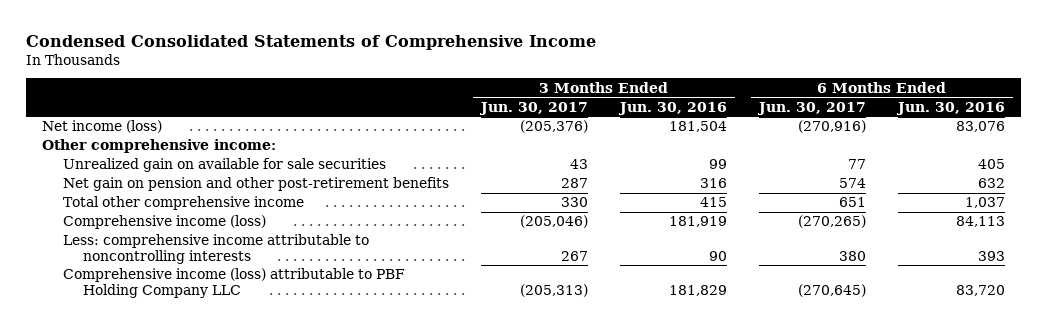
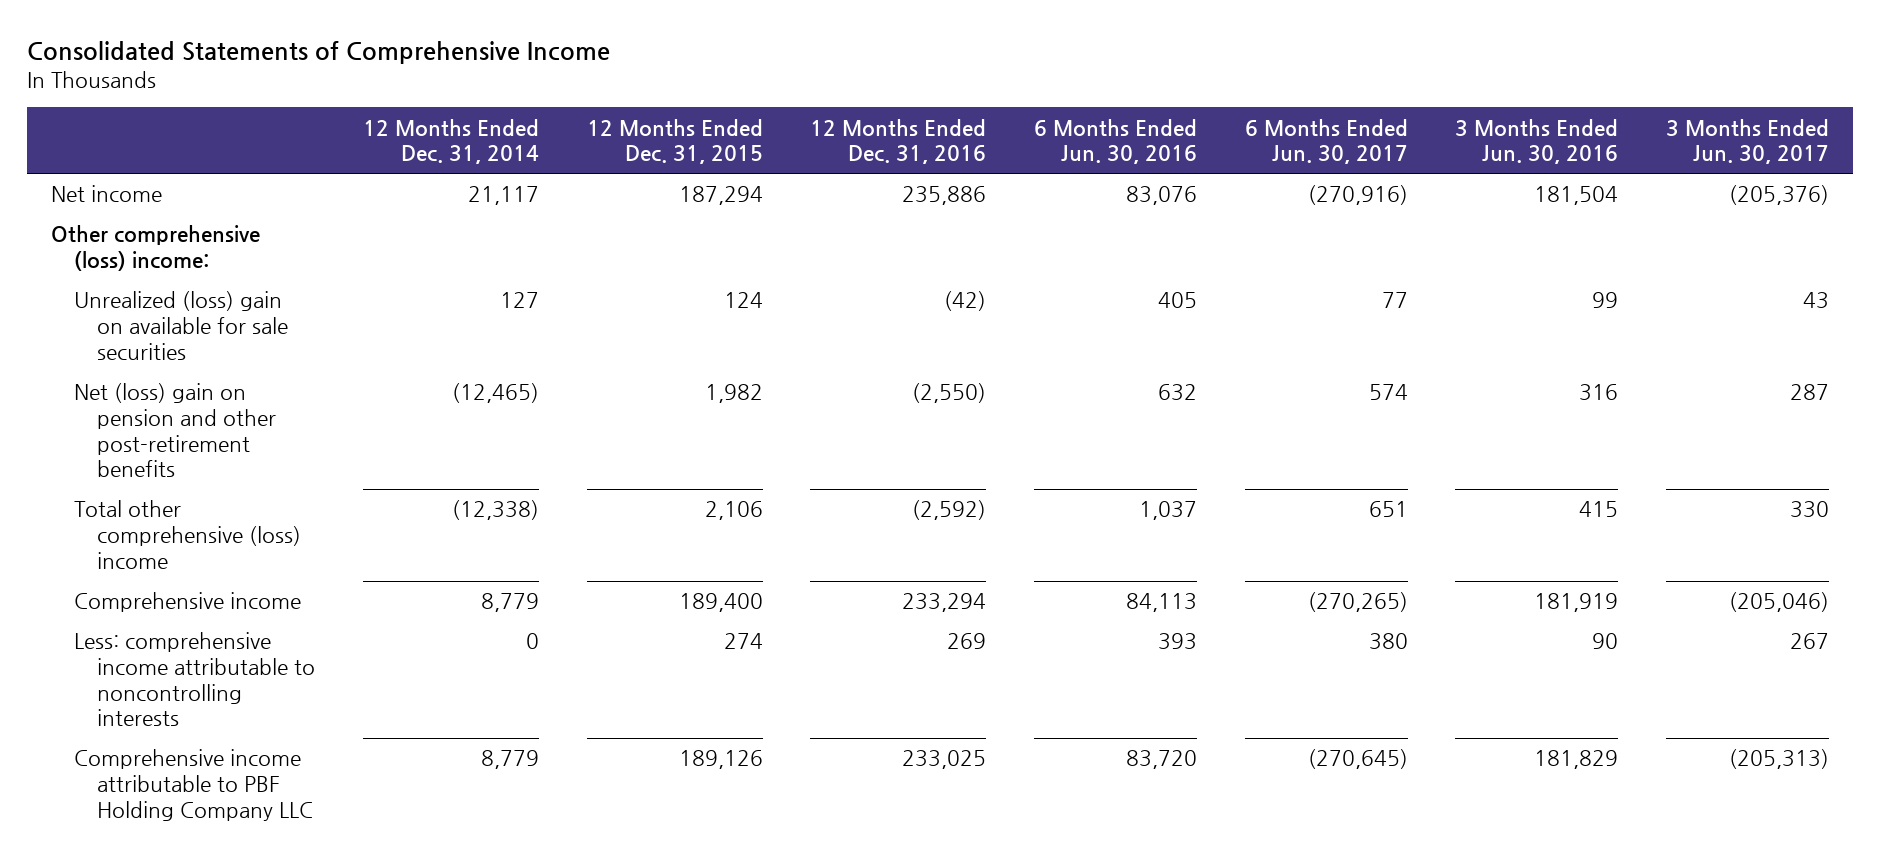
[25,34,596,50] Condensed Consolidated Statements of Comprehensive Income -> [27,41,611,65] Consolidated Statements of Comprehensive Income
none -> [363,118,540,165] 12 Months Ended Dec. 31, 2014
none -> [586,118,763,165] 12 Months Ended Dec. 31, 2015
none -> [810,118,987,165] 12 Months Ended Dec. 31, 2016
[41,120,162,134] Net income (loss) -> [51,185,163,203] Net income
[41,139,276,154] Other comprehensive income: -> [51,225,261,271] Other comprehensive (loss) income:
[62,158,386,173] Unrealized gain on available for sale securities -> [74,291,289,360] Unrealized (loss) gain on available for sale securities
[62,177,449,192] Net gain on pension and other post-retirement benefits -> [74,383,277,478] Net (loss) gain on pension and other post-retirement benefits
[62,196,304,211] Total other comprehensive income -> [74,500,302,569] Total other comprehensive (loss) income
[62,215,266,230] Comprehensive income (loss) -> [74,592,302,613] Comprehensive income
[62,268,405,298] Comprehensive income (loss) attributable to PBF Holding Company LLC -> [74,749,314,821] Comprehensive income attributable to PBF Holding Company LLC

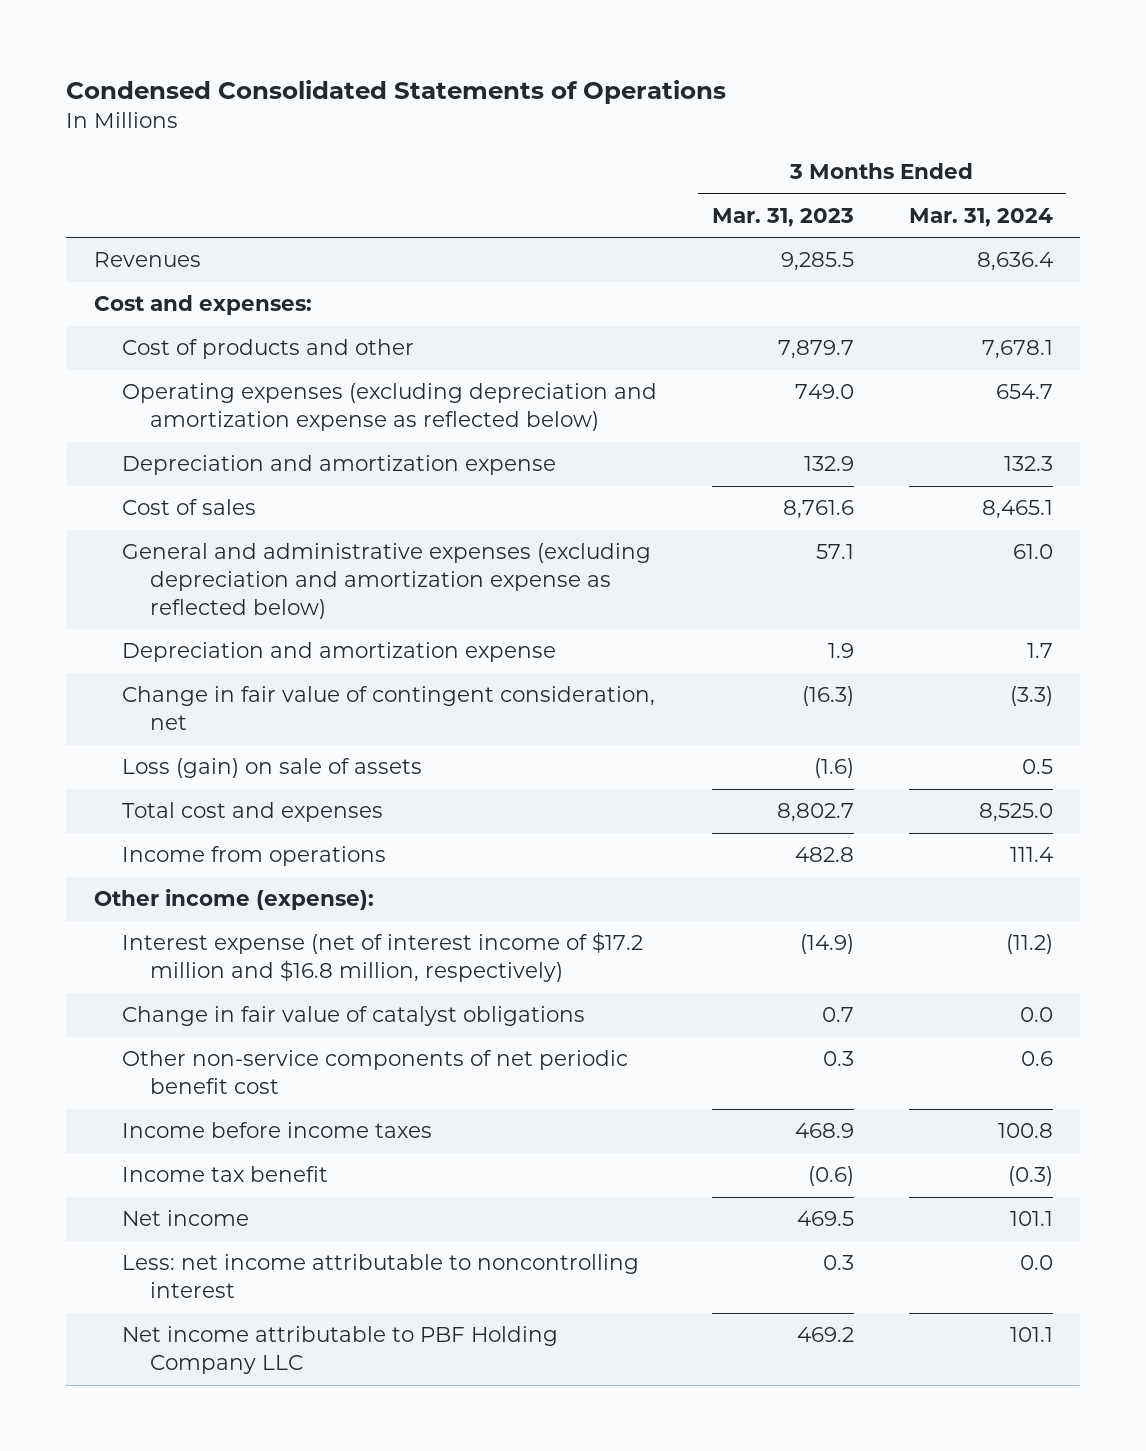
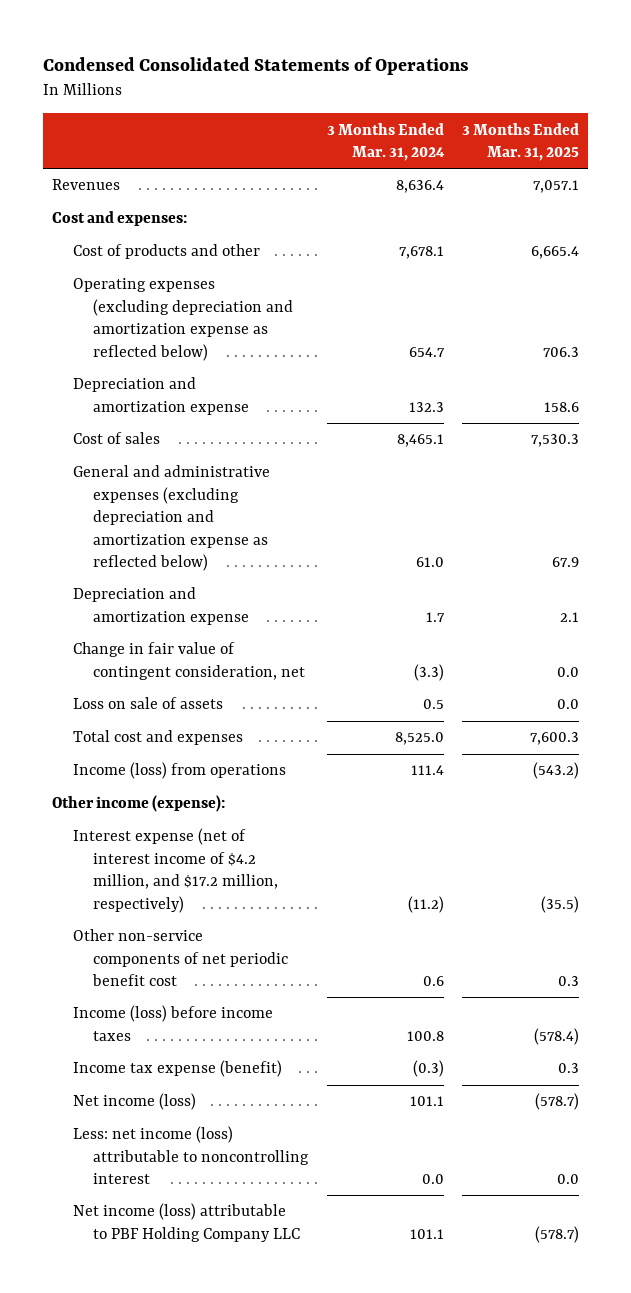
[711,207,854,227] Mar. 31, 2023 -> none
none -> [462,122,580,161] 3 Months Ended Mar. 31, 2025
[121,758,422,779] Loss (gain) on sale of assets -> [72,697,223,710] Loss on sale of assets
[121,846,386,867] Income from operations -> [72,762,286,780] Income (loss) from operations
[121,1006,585,1027] Change in fair value of catalyst obligations -> none
[121,932,643,983] Interest expense (net of interest income of $17.2 million and $16.8 million, respectively) -> [72,828,279,913] Interest expense (net of interest income of $4.2 million, and $17.2 million, respectively)
[121,1122,432,1139] Income before income taxes -> [72,1005,273,1041] Income (loss) before income taxes
[121,1166,328,1183] Income tax benefit -> [72,1060,282,1078] Income tax expense (benefit)
[121,1210,249,1227] Net income -> [72,1093,196,1111] Net income (loss)
[121,1254,639,1299] Less: net income attributable to noncontrolling interest -> [72,1126,310,1185] Less: net income (loss) attributable to noncontrolling interest
[121,1326,558,1375] Net income attributable to PBF Holding Company LLC -> [72,1203,301,1242] Net income (loss) attributable to PBF Holding Company LLC

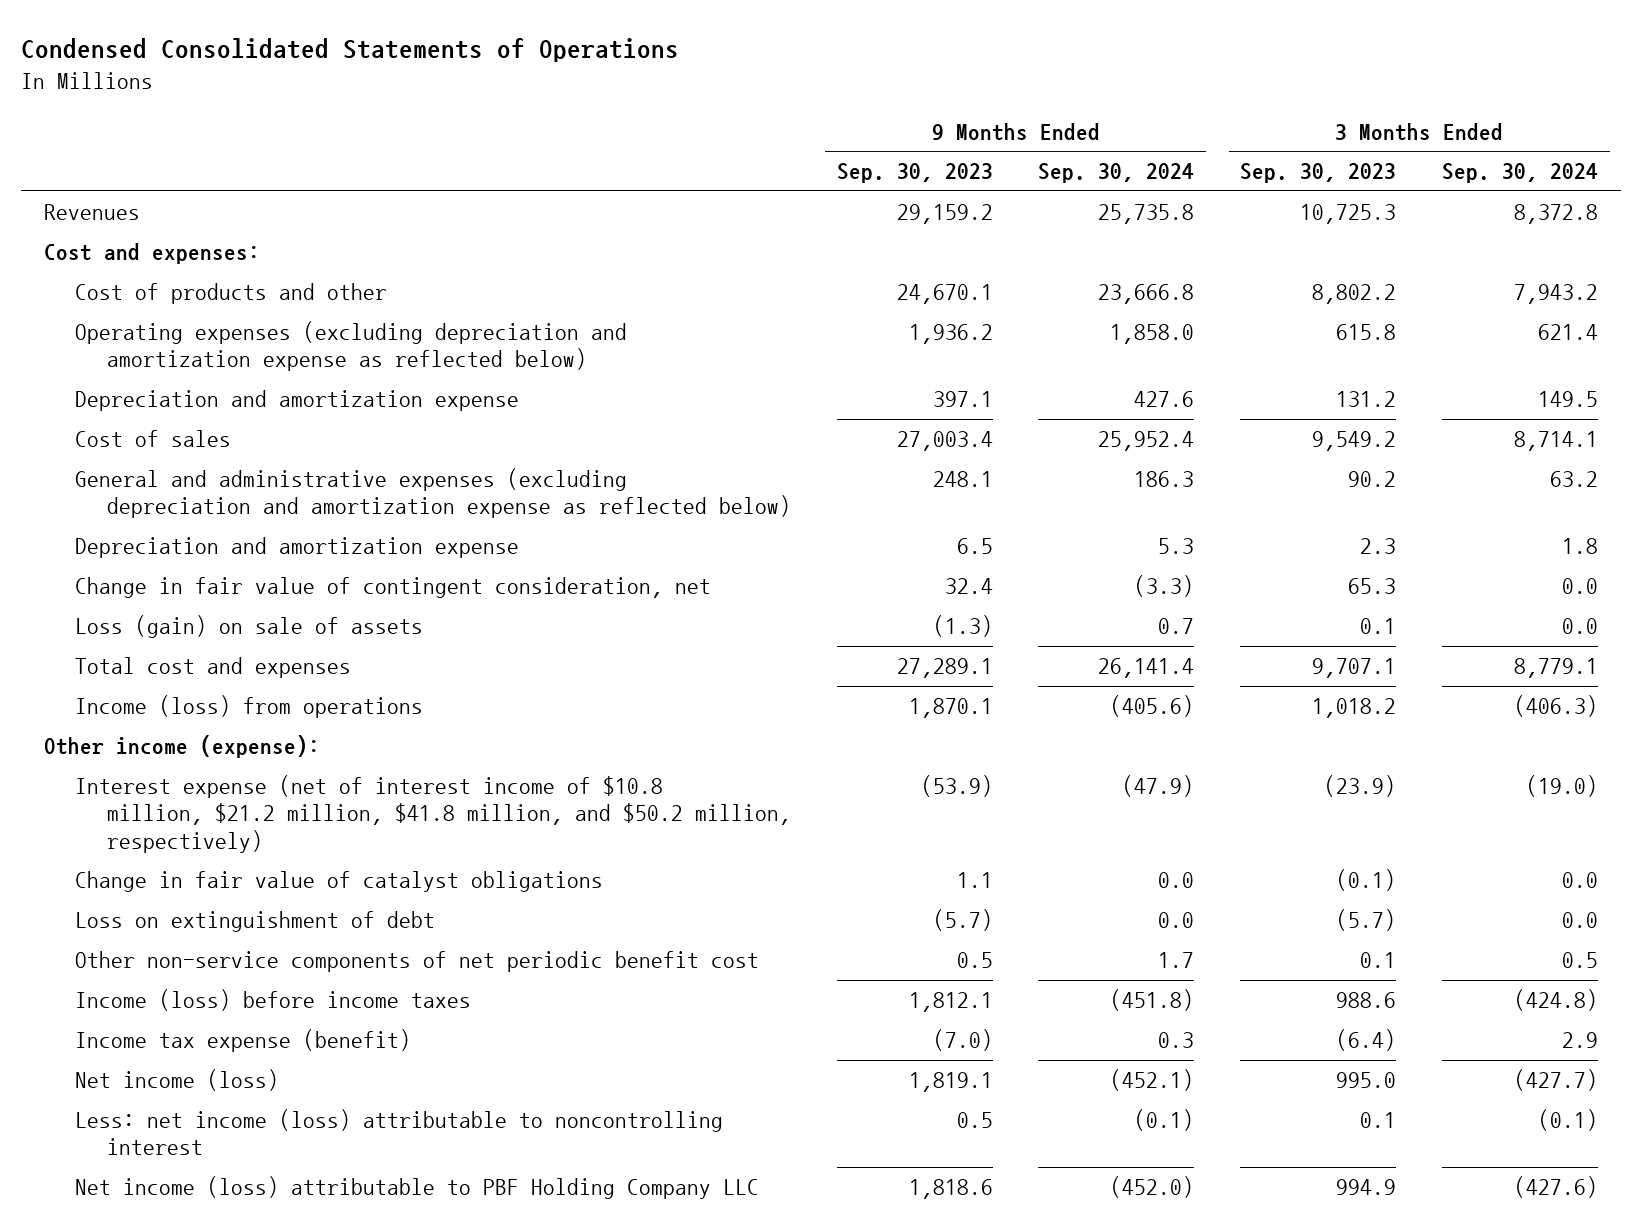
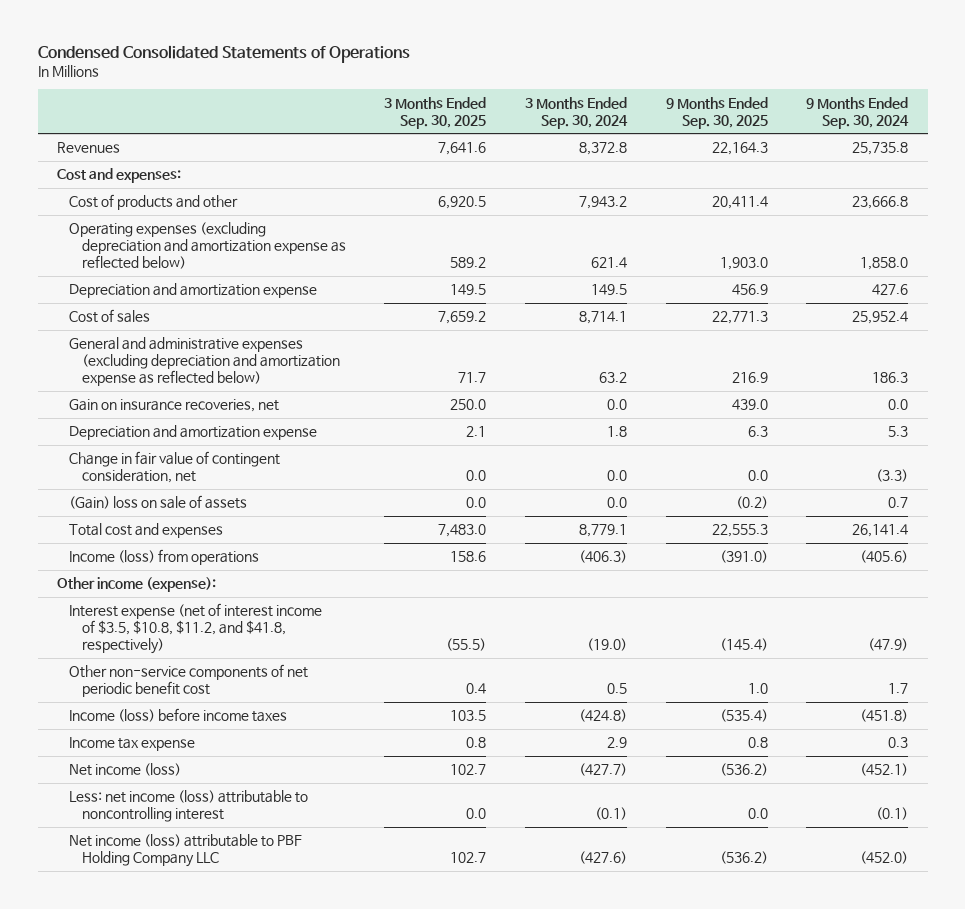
[836,163,993,184] Sep. 30, 2023 -> none
[1240,163,1397,184] Sep. 30, 2023 -> none
none -> [384,96,487,129] 3 Months Ended Sep. 30, 2025
none -> [665,96,768,129] 9 Months Ended Sep. 30, 2025
none -> [69,399,280,413] Gain on insurance recoveries, net
[75,615,424,639] Loss (gain) on sale of assets -> [69,495,248,510] (Gain) loss on sale of assets
[75,871,604,893] Change in fair value of catalyst obligations -> none
[75,911,436,933] Loss on extinguishment of debt -> none
[75,775,791,853] Interest expense (net of interest income of $10.8 million, $21.2 million, $41.8 million, and $50.2 million, respectively) -> [69,603,323,655] Interest expense (net of interest income of $3.5, $10.8, $11.2, and $41.8, respectively)
[75,1029,412,1053] Income tax expense (benefit) -> [69,737,196,752] Income tax expense

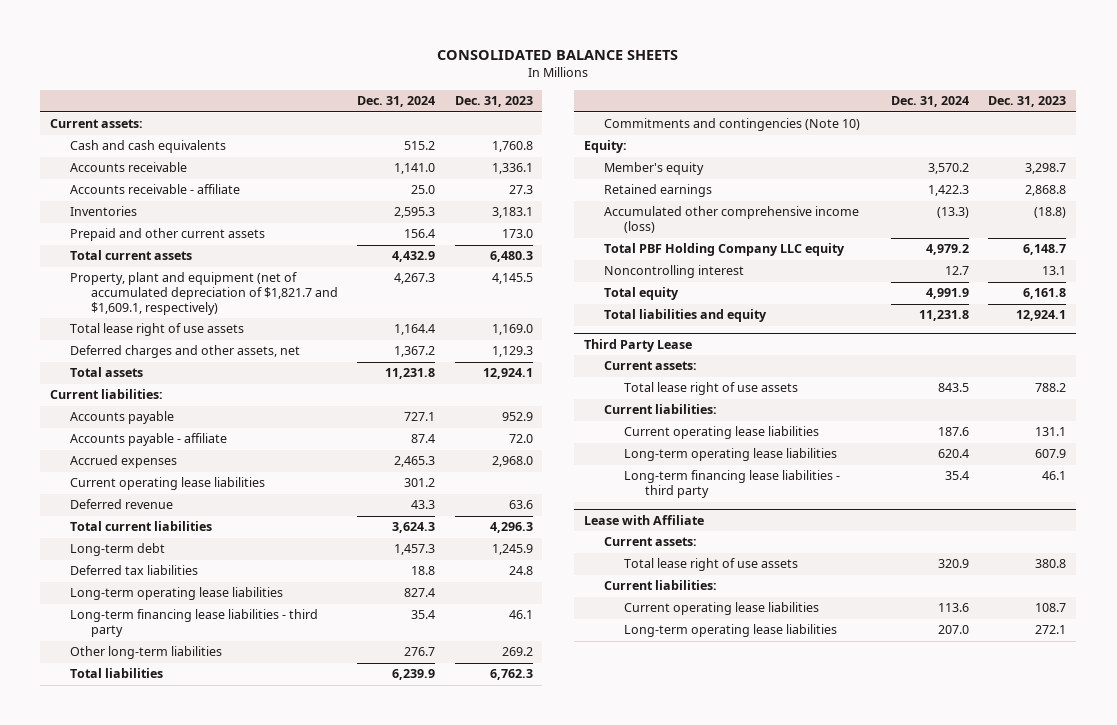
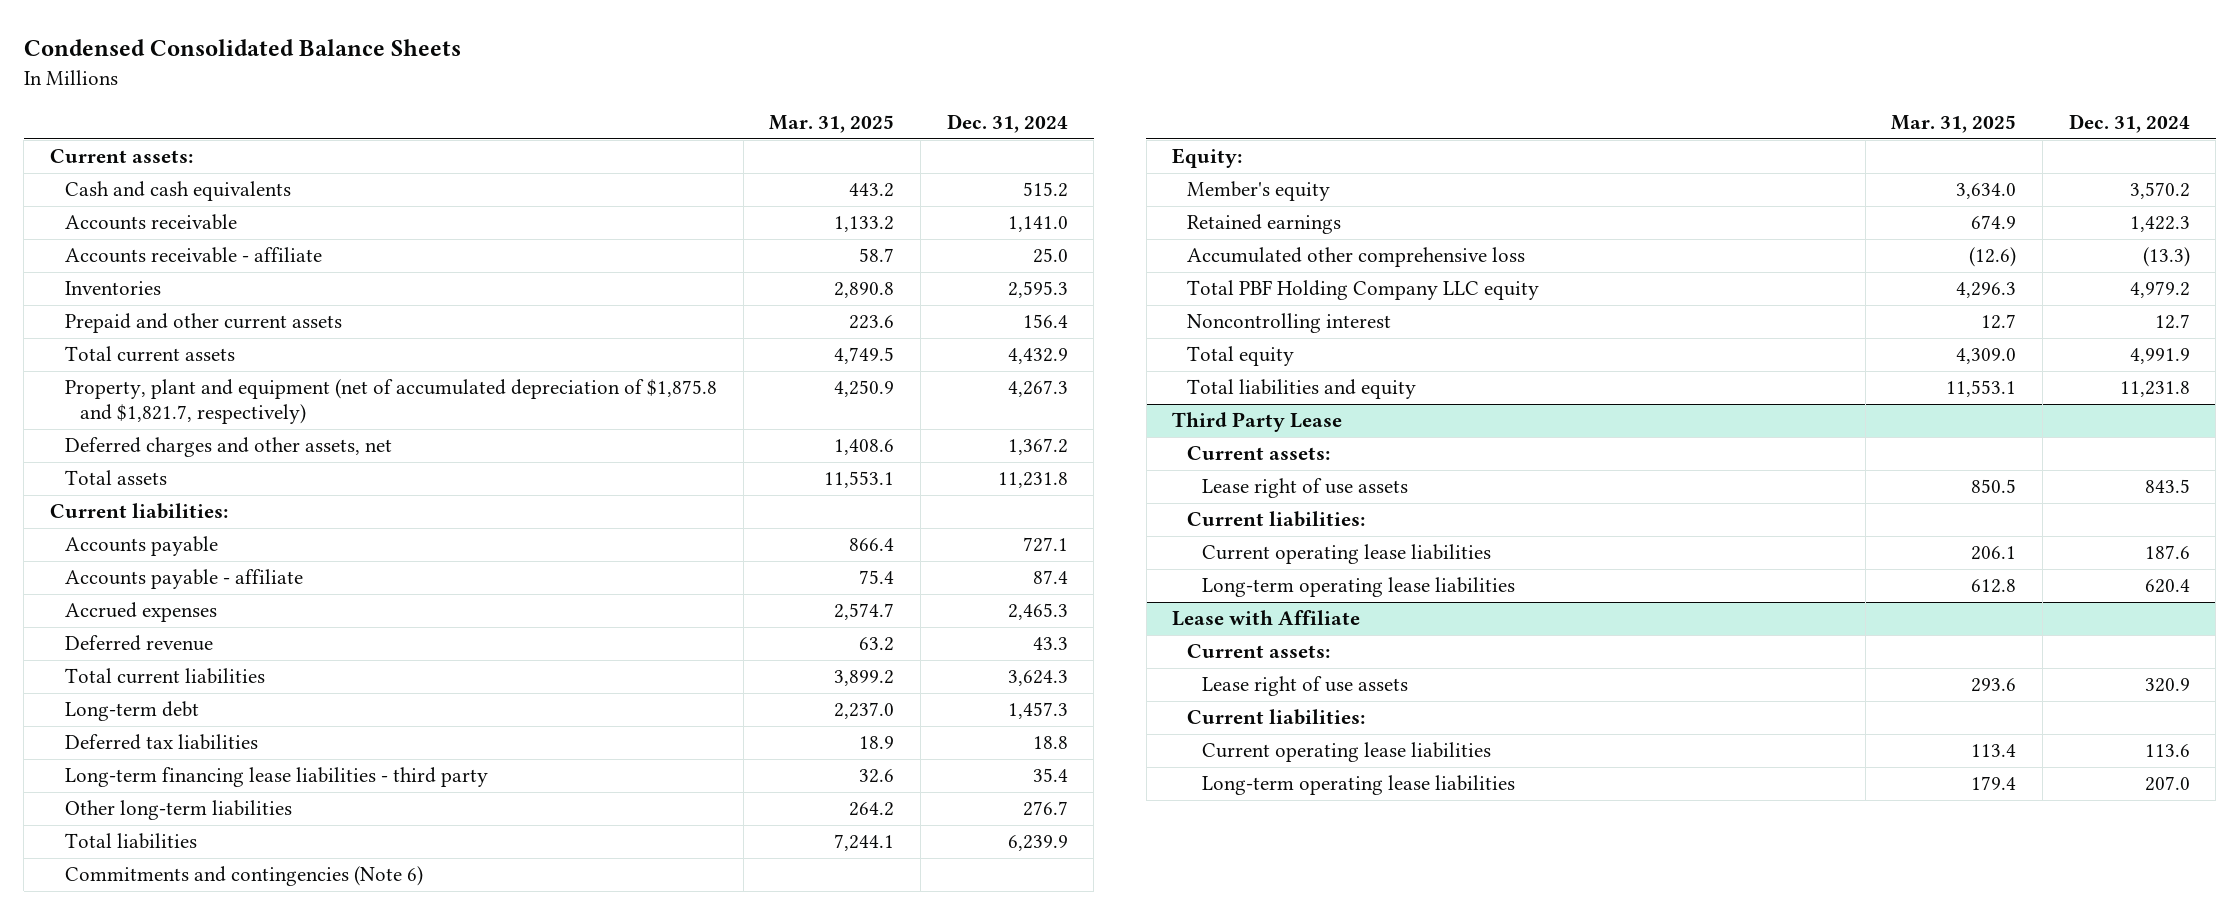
[437,50,679,61] CONSOLIDATED BALANCE SHEETS -> [23,39,461,57] Condensed Consolidated Balance Sheets
[454,96,533,108] Dec. 31, 2023 -> none
none -> [769,115,895,134] Mar. 31, 2025
[70,323,245,337] Total lease right of use assets -> none
[70,272,338,316] Property, plant and equipment (net of accumulated depreciation of $1,821.7 and $1,609.1, respectively) -> [65,379,718,424] Property, plant and equipment (net of accumulated depreciation of $1,875.8 and $1,821.7, respectively)
[70,477,266,491] Current operating lease liabilities -> none
[70,587,284,601] Long-term operating lease liabilities -> none
[604,118,861,132] Commitments and contingencies (Note 10) -> [65,866,424,887] Commitments and contingencies (Note 6)
[604,206,860,234] Accumulated other comprehensive income (loss) -> [1187,247,1526,268] Accumulated other comprehensive loss
[624,382,799,396] Total lease right of use assets -> [1202,478,1409,499] Lease right of use assets
[624,470,841,499] Long-term financing lease liabilities - third party -> none
[624,558,799,572] Total lease right of use assets -> [1202,676,1409,697] Lease right of use assets

